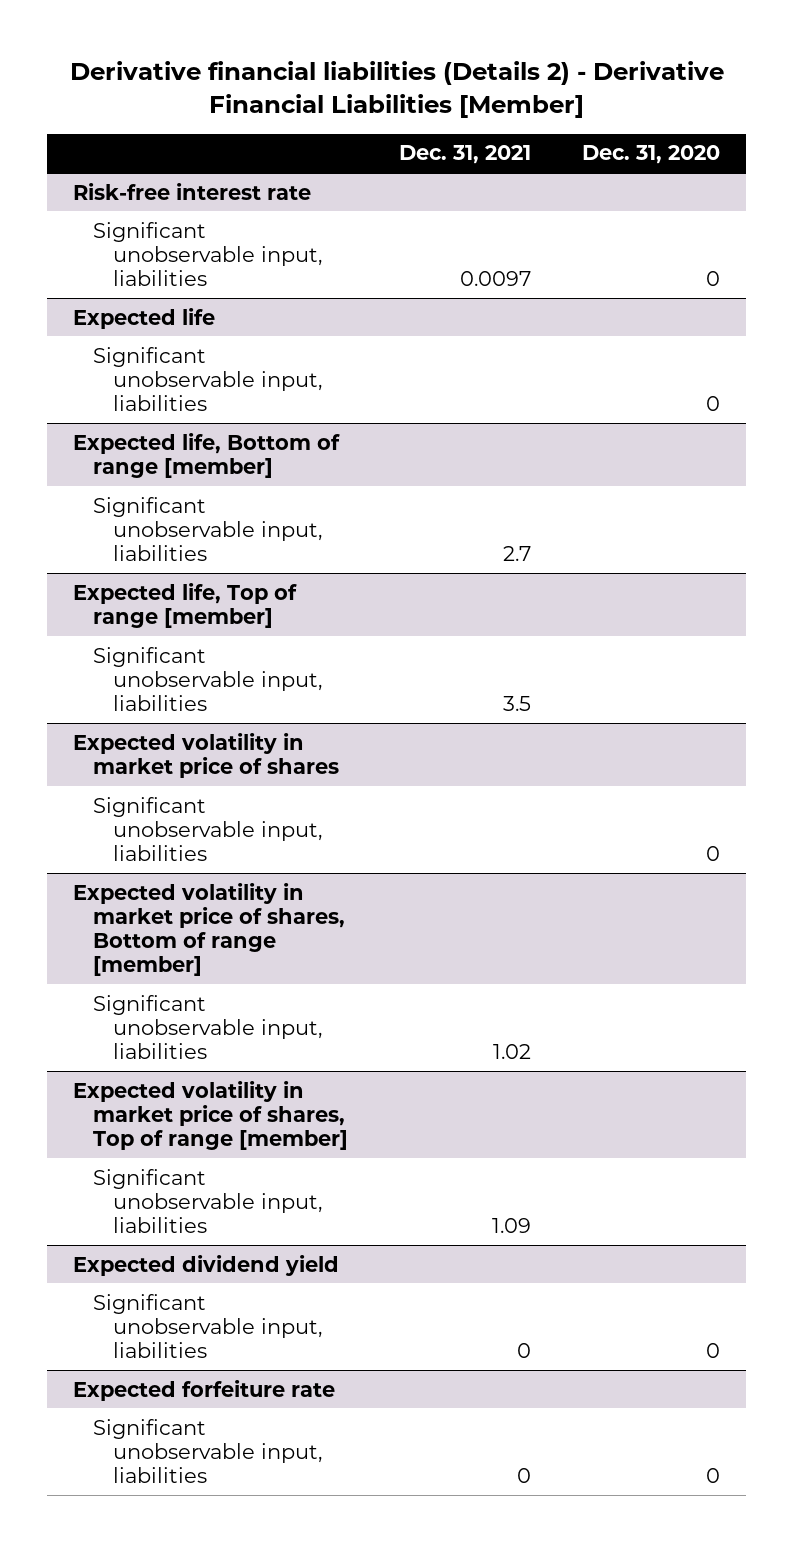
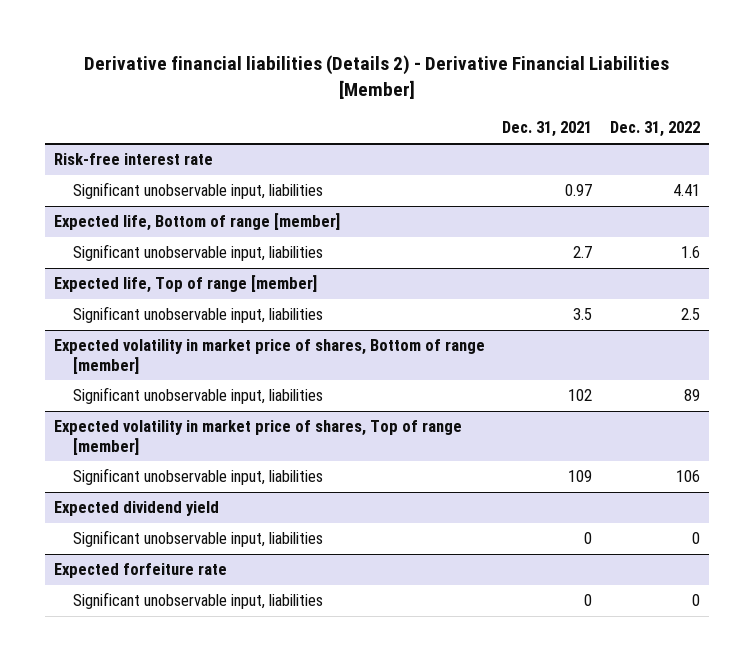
[582,145,721,165] Dec. 31, 2020 -> none
none -> [610,121,701,138] Dec. 31, 2022
[72,307,215,329] Expected life -> none
[93,346,323,412] Significant unobservable input, liabilities -> none
[460,271,532,287] 0.0097 -> [565,184,593,197] 0.97
[72,732,340,778] Expected volatility in market price of shares -> none
[93,796,323,862] Significant unobservable input, liabilities -> none
[493,1044,532,1060] 1.02 -> [568,389,593,402] 102
[492,1218,532,1234] 1.09 -> [568,470,593,483] 109

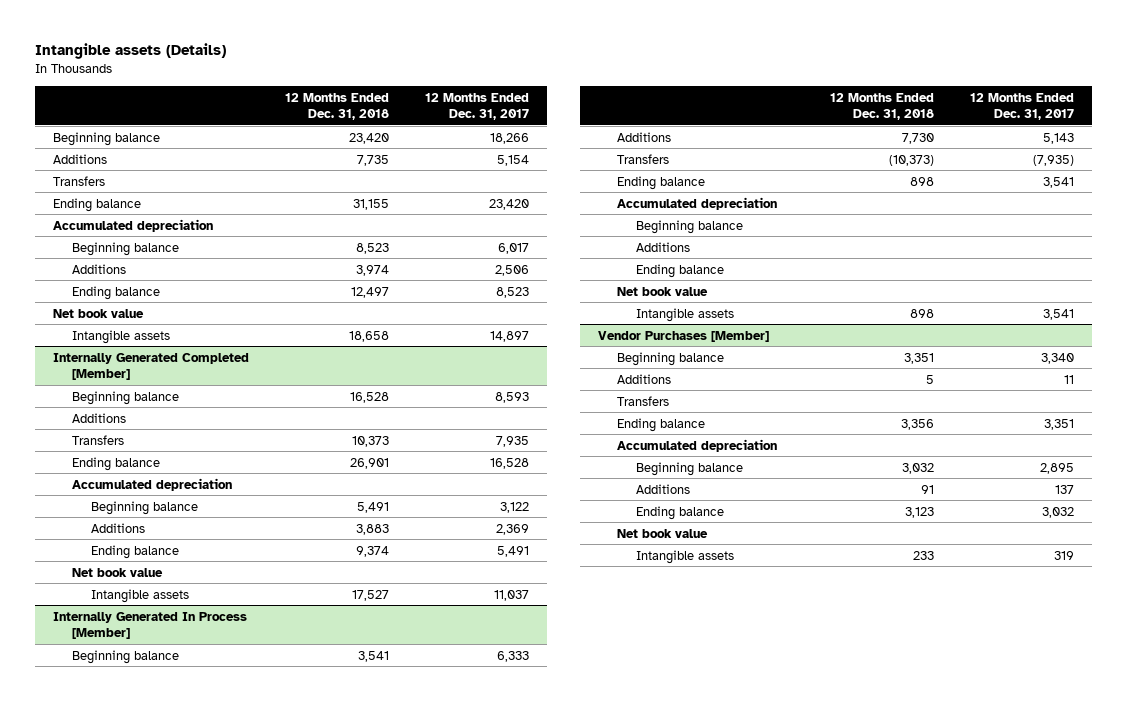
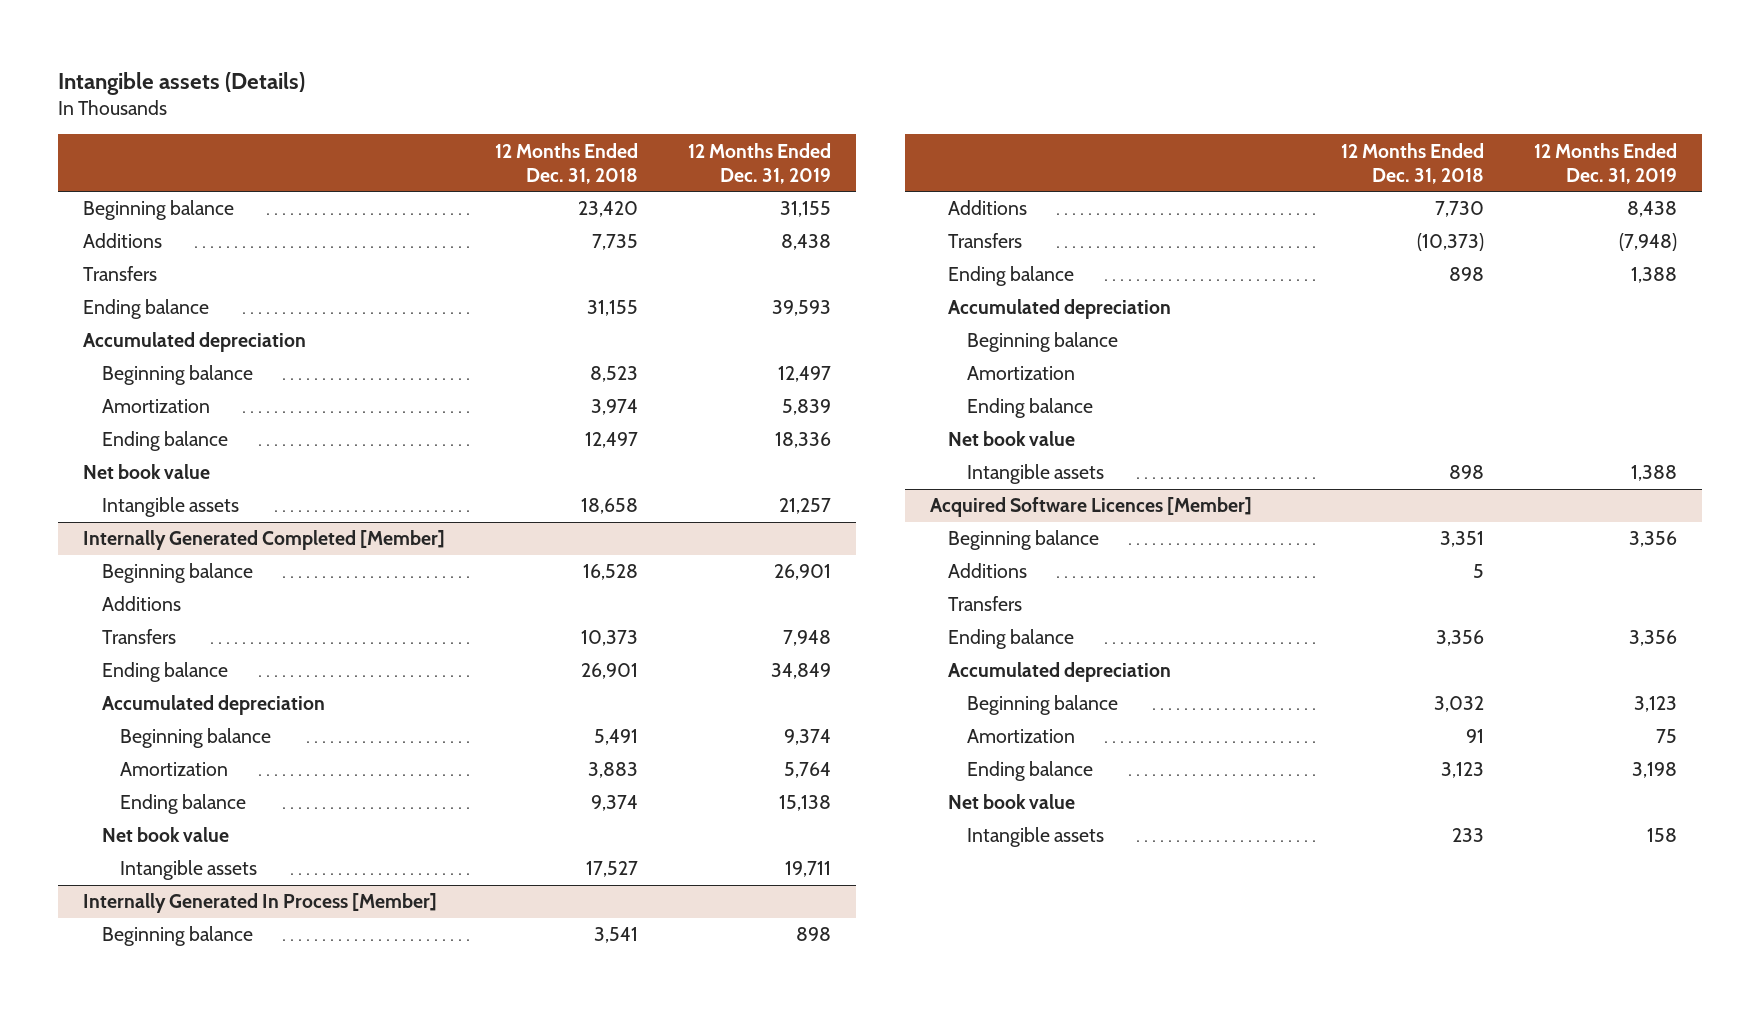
[425,92,530,121] 12 Months Ended Dec. 31, 2017 -> none
none -> [687,142,831,184] 12 Months Ended Dec. 31, 2019
[71,263,126,274] Additions -> [101,399,210,414] Amortization
[90,522,145,533] Additions -> [120,762,229,777] Amortization
[635,241,690,252] Additions -> none
none -> [966,366,1075,381] Amortization
[597,330,769,342] Vendor Purchases [Member] -> none
none -> [929,497,1252,518] Acquired Software Licences [Member]
[635,483,690,494] Additions -> none
none -> [966,729,1075,744] Amortization

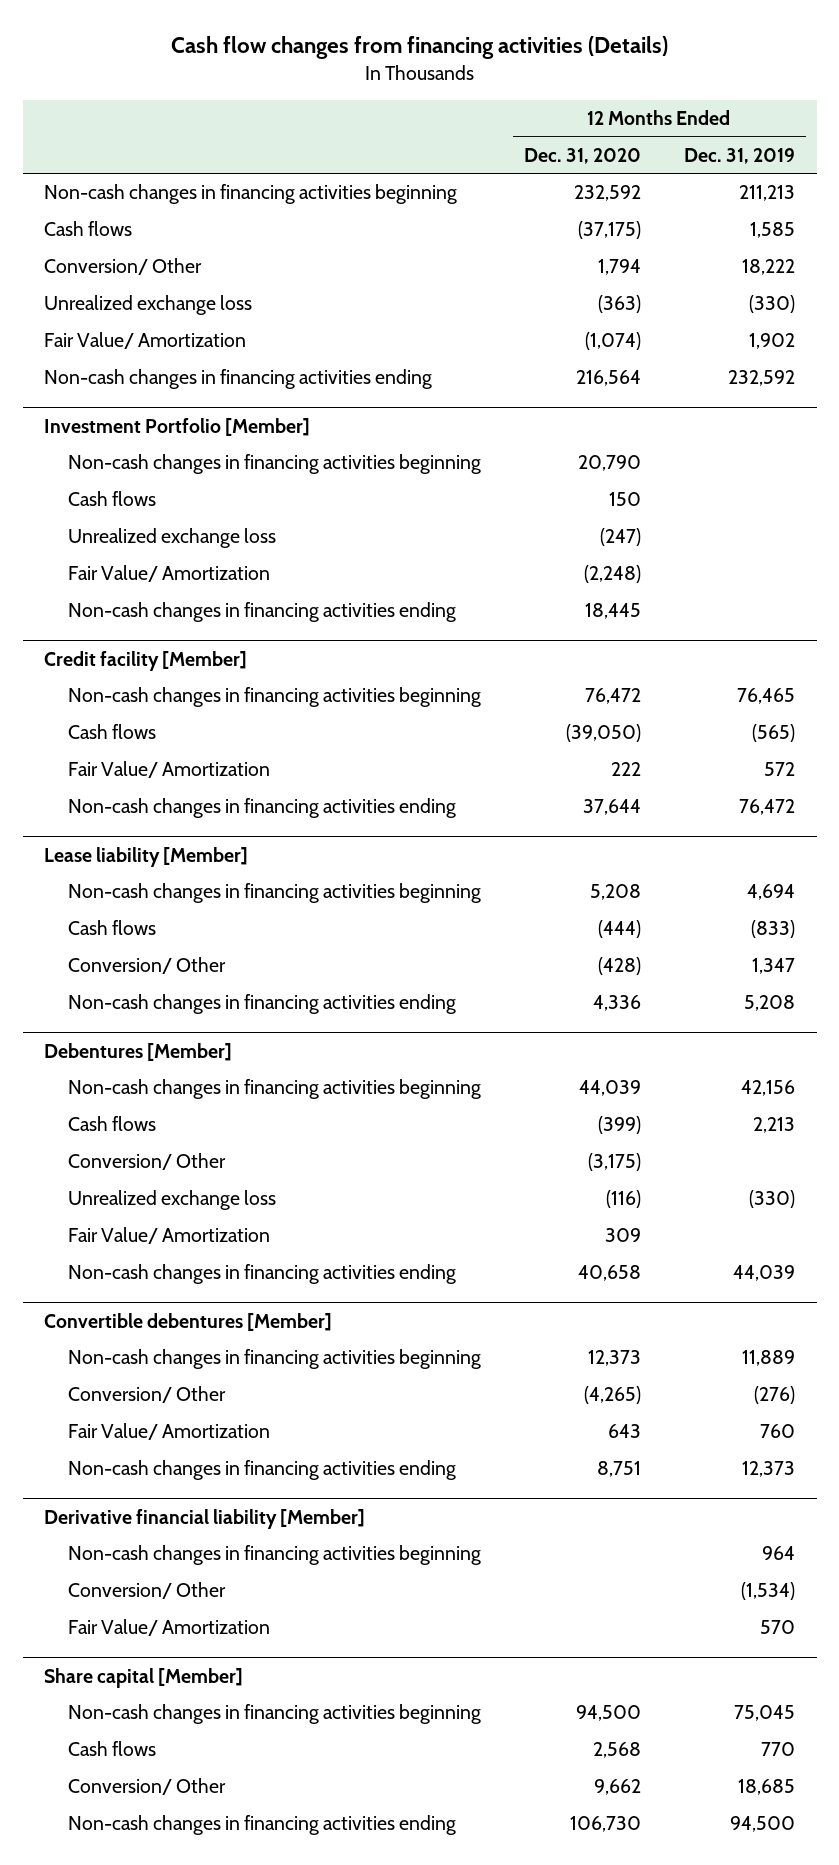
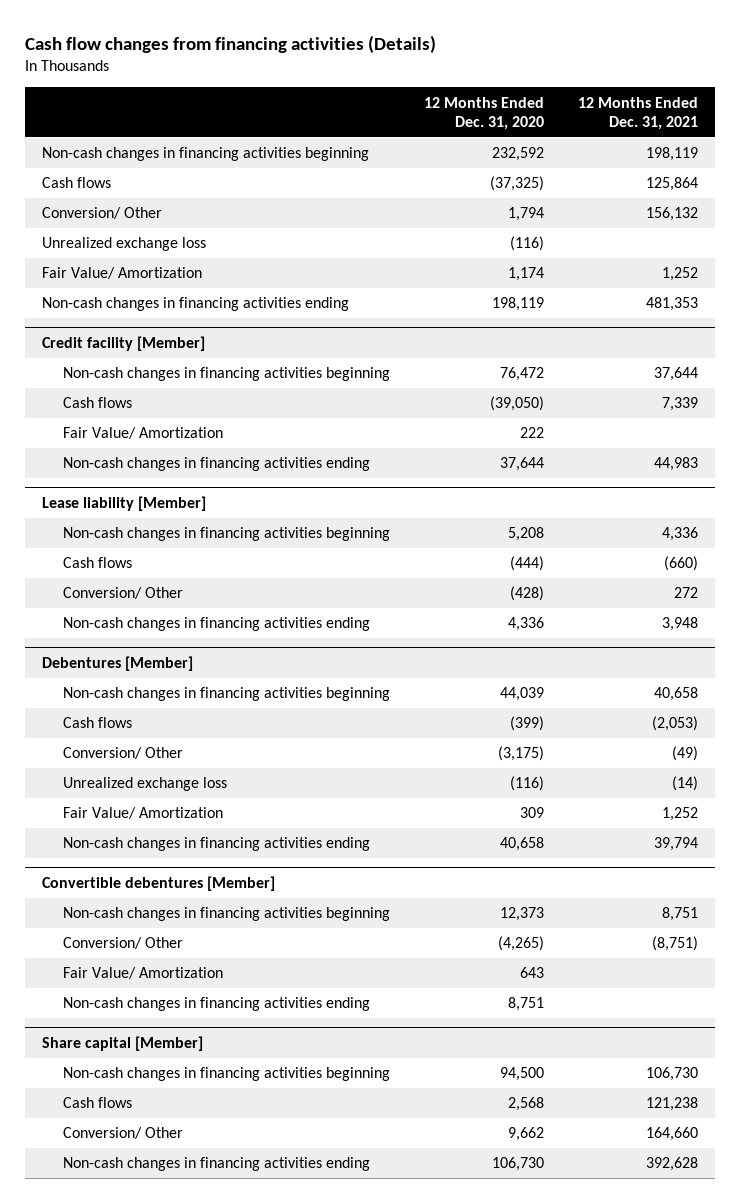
[683,147,795,164] Dec. 31, 2019 -> none
none -> [578,96,699,130] 12 Months Ended Dec. 31, 2021
[577,221,641,240] (37,175) -> [490,176,545,192] (37,325)
[44,417,311,436] Investment Portfolio [Member] -> none
[67,454,481,475] Non-cash changes in financing activities beginning -> none
[67,491,156,507] Cash flows -> none
[67,528,276,549] Unrealized exchange loss -> none
[67,565,270,583] Fair Value/ Amortization -> none
[67,602,456,623] Non-cash changes in financing activities ending -> none
[597,295,641,314] (363) -> [510,236,545,252] (116)
[584,332,641,351] (1,074) -> [508,267,545,282] 1,174
[575,370,641,387] 216,564 -> [492,297,545,312] 198,119
[44,1508,366,1529] Derivative financial liability [Member] -> none
[67,1545,481,1566] Non-cash changes in financing activities beginning -> none
[67,1582,226,1600] Conversion/ Other -> none
[67,1619,270,1637] Fair Value/ Amortization -> none

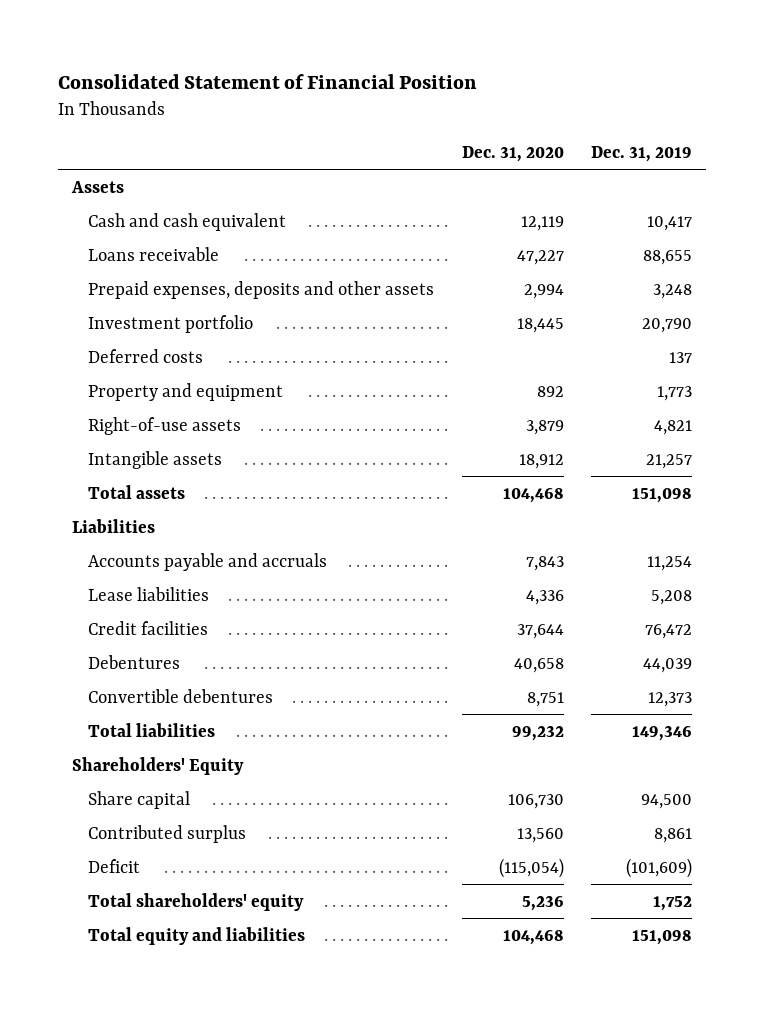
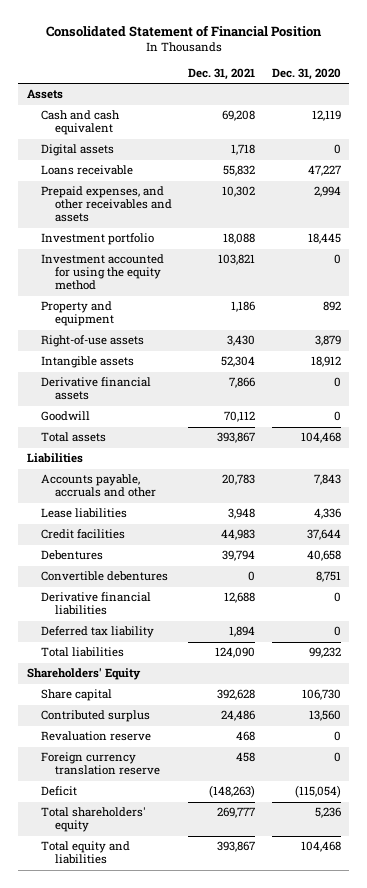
[591,145,693,162] Dec. 31, 2019 -> none
none -> [188,67,256,80] Dec. 31, 2021
none -> [40,144,114,157] Digital assets
[88,280,435,299] Prepaid expenses, deposits and other assets -> [40,186,172,223] Prepaid expenses, and other receivables and assets
[88,348,204,363] Deferred costs -> none
none -> [40,254,164,291] Investment accounted for using the equity method
none -> [40,377,151,401] Derivative financial assets
none -> [40,411,90,422] Goodwill
[88,552,328,571] Accounts payable and accruals -> [40,474,156,498] Accounts payable, accruals and other
none -> [40,592,151,616] Derivative financial liabilities
none -> [40,626,154,639] Deferred tax liability
none -> [40,731,151,742] Revaluation reserve
none -> [40,752,160,776] Foreign currency translation reserve

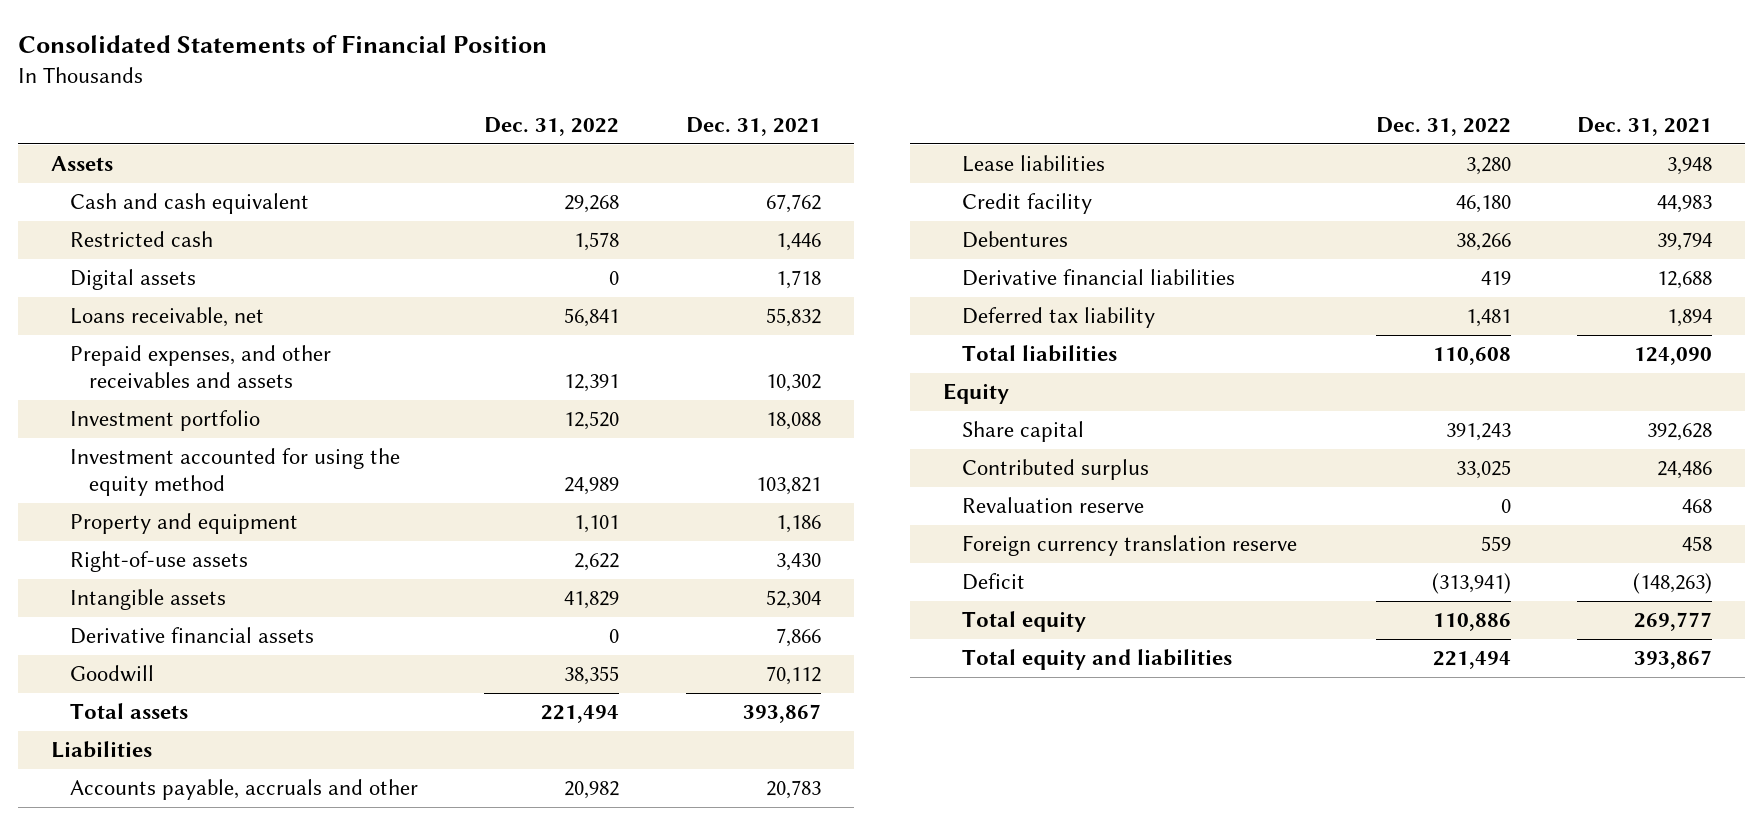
[45,24,322,37] Consolidated Statement of Financial Position -> [18,34,548,53] Consolidated Statements of Financial Position
[271,67,341,80] Dec. 31, 2020 -> none
none -> [484,116,620,136] Dec. 31, 2022
[222,110,256,122] 69,208 -> [765,194,821,214] 67,762
none -> [70,231,214,248] Restricted cash
[40,165,133,176] Loans receivable -> [70,307,265,328] Loans receivable, net
[40,529,125,540] Credit facilities -> [961,193,1092,215] Credit facility
[40,571,168,582] Convertible debentures -> none
[26,668,141,681] Shareholders' Equity -> [942,383,1009,405] Equity
[40,807,146,833] Total shareholders' equity -> [961,611,1086,633] Total equity

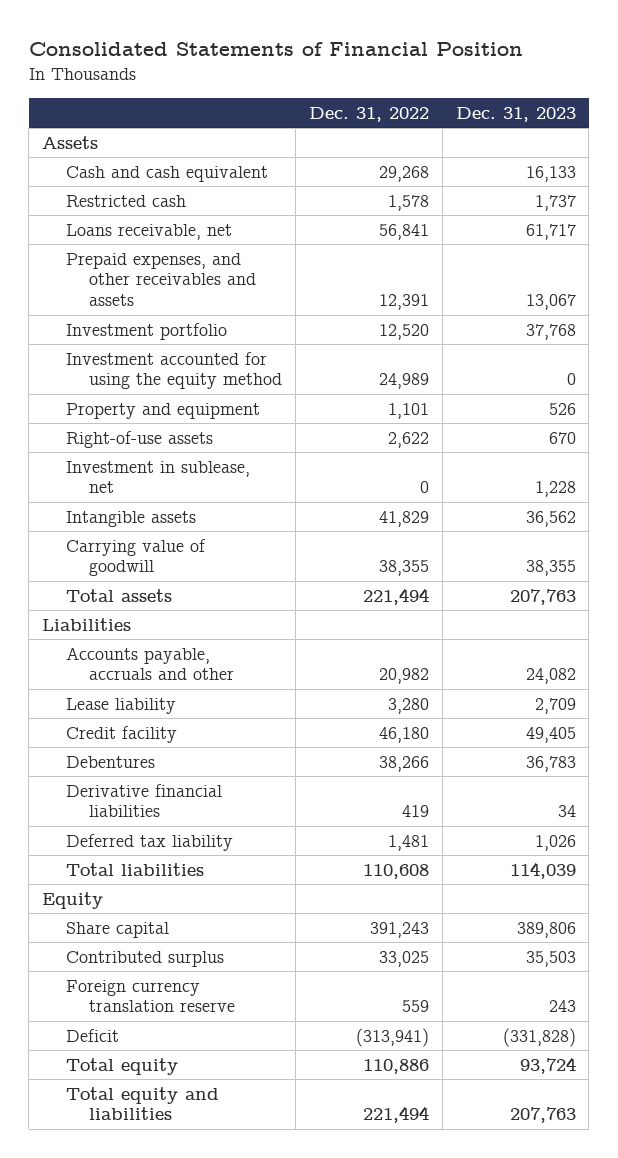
[685,116,821,136] Dec. 31, 2021 -> none
none -> [455,106,576,122] Dec. 31, 2023
[70,269,197,291] Digital assets -> none
none -> [65,460,250,494] Investment in sublease, net
[70,627,315,645] Derivative financial assets -> none
[70,665,155,683] Goodwill -> [65,538,206,577] Carrying value of goodwill
[961,155,1105,173] Lease liabilities -> [65,697,176,714] Lease liability
[961,497,1144,514] Revaluation reserve -> none

